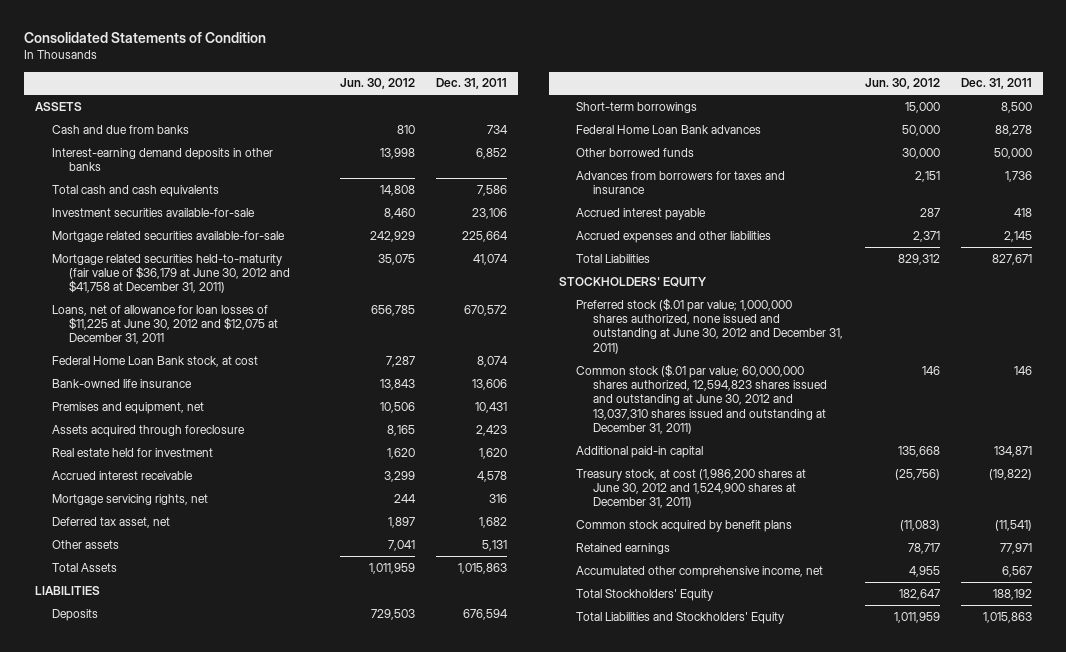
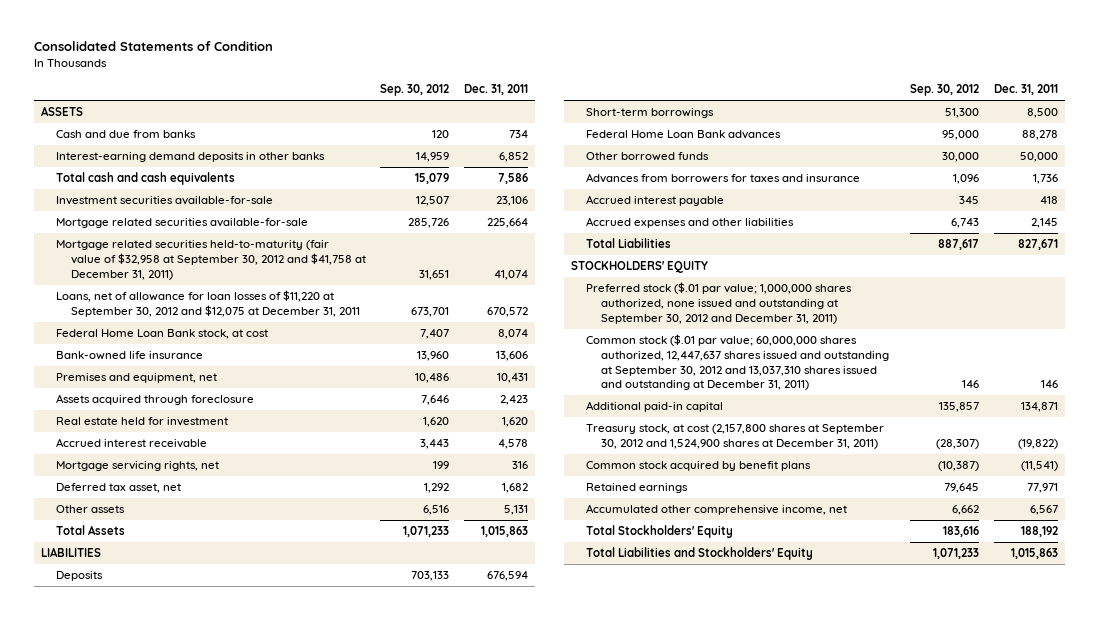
[339,78,415,90] Jun. 30, 2012 -> none
none -> [380,84,450,97] Sep. 30, 2012
[51,253,290,294] Mortgage related securities held-to-maturity (fair value of $36,179 at June 30, 2012 and $41,758 at December 31, 2011) -> [55,240,366,280] Mortgage related securities held-to-maturity (fair value of $32,958 at September 30, 2012 and $41,758 at December 31, 2011)
[51,304,278,345] Loans, net of allowance for loan losses of $11,225 at June 30, 2012 and $12,075 at December 31, 2011 -> [55,290,360,317] Loans, net of allowance for loan losses of $11,220 at September 30, 2012 and $12,075 at December 31, 2011
[576,297,844,354] Preferred stock ($.01 par value; 1,000,000 shares authorized, none issued and outstanding at June 30, 2012 and December 31, 2011) -> [585,282,852,324] Preferred stock ($.01 par value; 1,000,000 shares authorized, none issued and outstanding at September 30, 2012 and December 31, 2011)
[576,363,828,434] Common stock ($.01 par value; 60,000,000 shares authorized, 12,594,823 shares issued and outstanding at June 30, 2012 and 13,037,310 shares issued and outstanding at December 31, 2011) -> [585,334,889,391] Common stock ($.01 par value; 60,000,000 shares authorized, 12,447,637 shares issued and outstanding at September 30, 2012 and 13,037,310 shares issued and outstanding at December 31, 2011)
[576,468,807,509] Treasury stock, at cost (1,986,200 shares at June 30, 2012 and 1,524,900 shares at December 31, 2011) -> [585,424,884,449] Treasury stock, at cost (2,157,800 shares at September 30, 2012 and 1,524,900 shares at December 31, 2011)

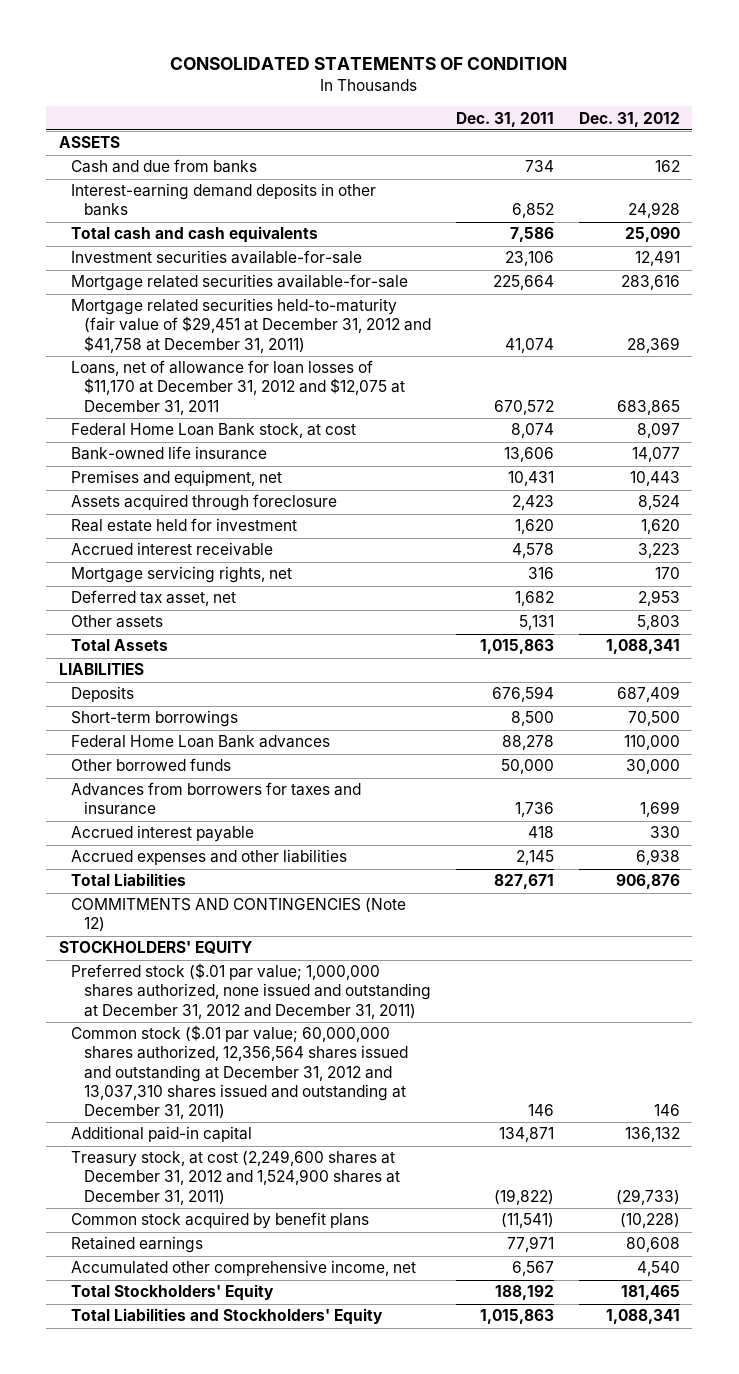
[33,41,273,52] Consolidated Statements of Condition -> [170,57,568,71] CONSOLIDATED STATEMENTS OF CONDITION
[380,84,450,97] Sep. 30, 2012 -> none
none -> [578,111,680,127] Dec. 31, 2012
[55,240,366,280] Mortgage related securities held-to-maturity (fair value of $32,958 at September 30, 2012 and $41,758 at December 31, 2011) -> [71,298,431,353] Mortgage related securities held-to-maturity (fair value of $29,451 at December 31, 2012 and $41,758 at December 31, 2011)
[55,290,360,317] Loans, net of allowance for loan losses of $11,220 at September 30, 2012 and $12,075 at December 31, 2011 -> [71,360,405,415] Loans, net of allowance for loan losses of $11,170 at December 31, 2012 and $12,075 at December 31, 2011
none -> [71,898,407,933] COMMITMENTS AND CONTINGENCIES (Note 12)
[585,282,852,324] Preferred stock ($.01 par value; 1,000,000 shares authorized, none issued and outstanding at September 30, 2012 and December 31, 2011) -> [71,963,431,1019] Preferred stock ($.01 par value; 1,000,000 shares authorized, none issued and outstanding at December 31, 2012 and December 31, 2011)
[585,334,889,391] Common stock ($.01 par value; 60,000,000 shares authorized, 12,447,637 shares issued and outstanding at September 30, 2012 and 13,037,310 shares issued and outstanding at December 31, 2011) -> [71,1025,408,1119] Common stock ($.01 par value; 60,000,000 shares authorized, 12,356,564 shares issued and outstanding at December 31, 2012 and 13,037,310 shares issued and outstanding at December 31, 2011)
[585,424,884,449] Treasury stock, at cost (2,157,800 shares at September 30, 2012 and 1,524,900 shares at December 31, 2011) -> [71,1150,400,1205] Treasury stock, at cost (2,249,600 shares at December 31, 2012 and 1,524,900 shares at December 31, 2011)

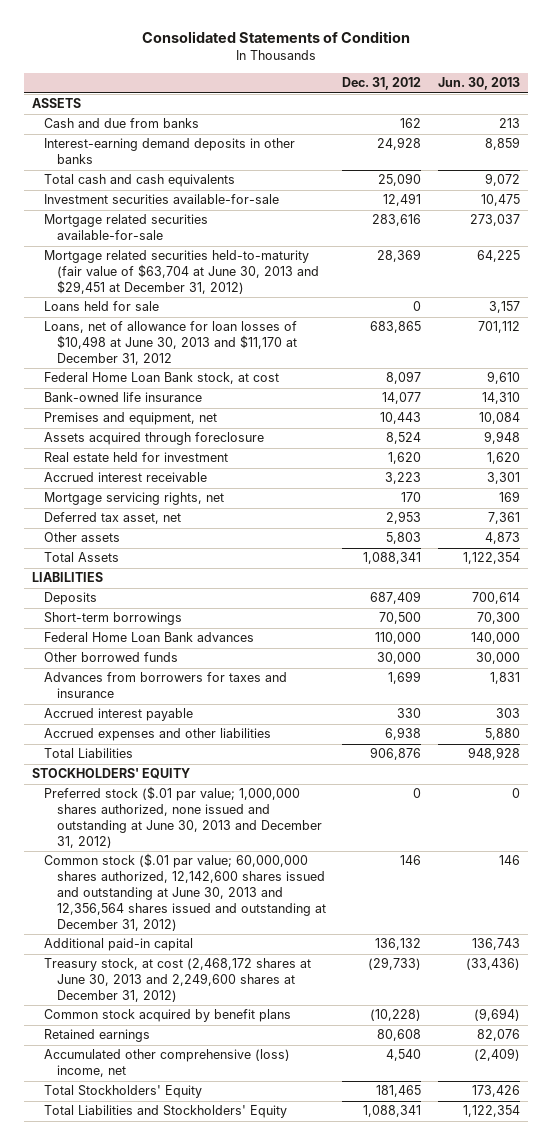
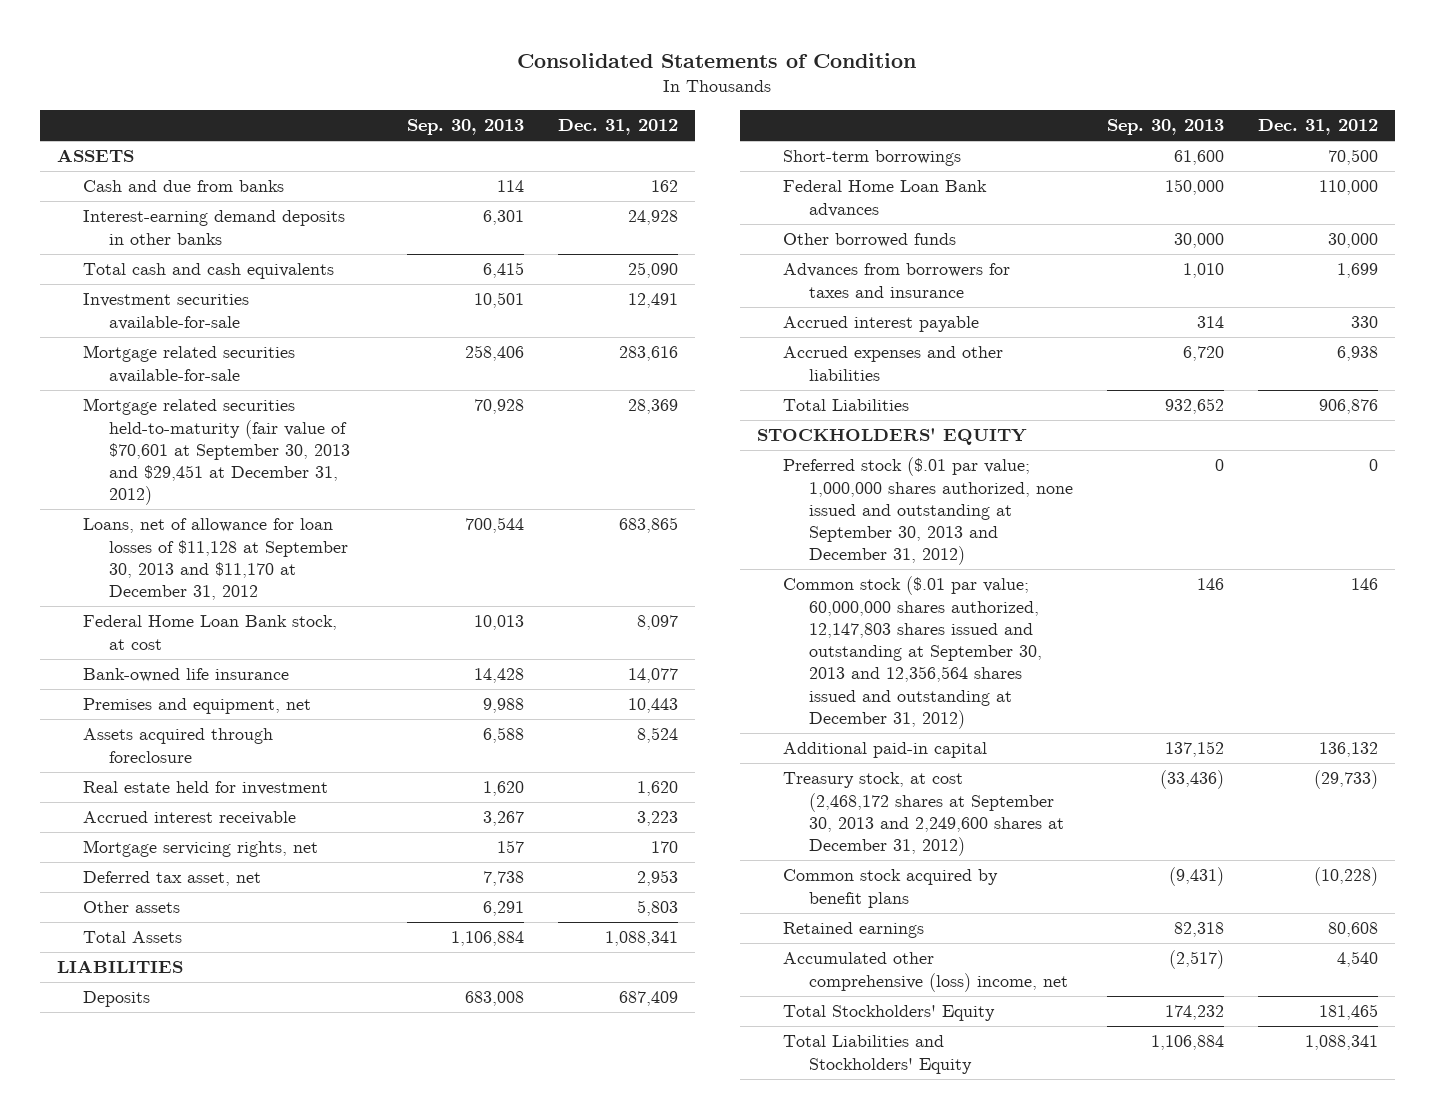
[437,77,520,91] Jun. 30, 2013 -> none
none -> [407,119,525,136] Sep. 30, 2013
[44,301,160,312] Loans held for sale -> none
[44,250,320,295] Mortgage related securities held-to-maturity (fair value of $63,704 at June 30, 2013 and $29,451 at December 31, 2012) -> [83,398,351,506] Mortgage related securities held-to-maturity (fair value of $70,601 at September 30, 2013 and $29,451 at December 31, 2012)
[44,321,298,366] Loans, net of allowance for loan losses of $10,498 at June 30, 2013 and $11,170 at December 31, 2012 -> [83,518,349,601] Loans, net of allowance for loan losses of $11,128 at September 30, 2013 and $11,170 at December 31, 2012
[44,786,323,849] Preferred stock ($.01 par value; 1,000,000 shares authorized, none issued and outstanding at June 30, 2013 and December 31, 2012) -> [782,457,1073,566] Preferred stock ($.01 par value; 1,000,000 shares authorized, none issued and outstanding at September 30, 2013 and December 31, 2012)
[44,853,327,932] Common stock ($.01 par value; 60,000,000 shares authorized, 12,142,600 shares issued and outstanding at June 30, 2013 and 12,356,564 shares issued and outstanding at December 31, 2012) -> [782,576,1042,729] Common stock ($.01 par value; 60,000,000 shares authorized, 12,147,803 shares issued and outstanding at September 30, 2013 and 12,356,564 shares issued and outstanding at December 31, 2012)
[44,958,312,1003] Treasury stock, at cost (2,468,172 shares at June 30, 2013 and 2,249,600 shares at December 31, 2012) -> [782,772,1064,857] Treasury stock, at cost (2,468,172 shares at September 30, 2013 and 2,249,600 shares at December 31, 2012)

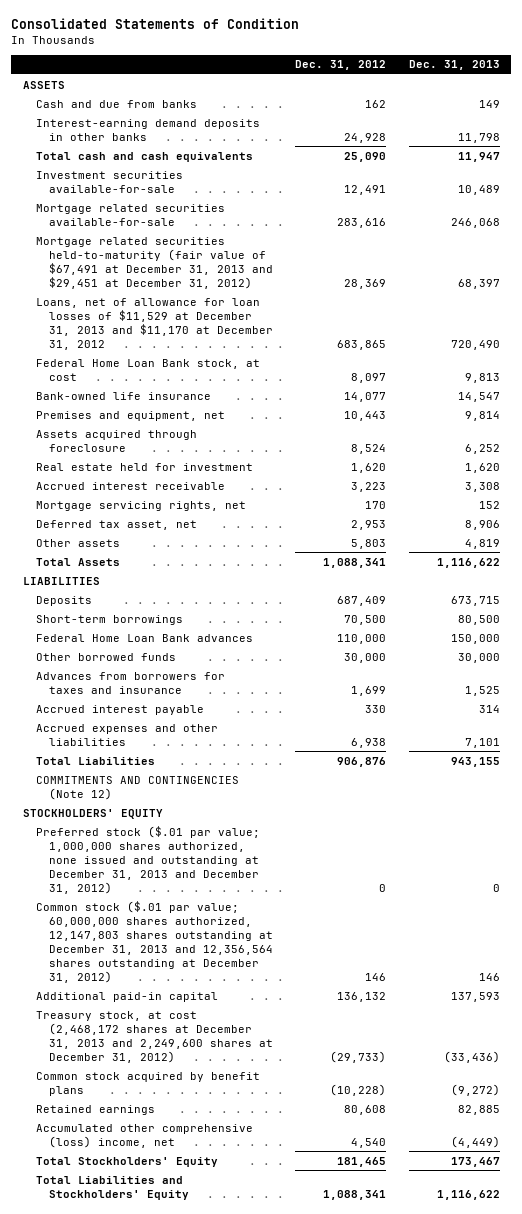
[407,119,525,136] Sep. 30, 2013 -> none
none -> [408,60,500,71] Dec. 31, 2013
[83,398,351,506] Mortgage related securities held-to-maturity (fair value of $70,601 at September 30, 2013 and $29,451 at December 31, 2012) -> [35,236,274,289] Mortgage related securities held-to-maturity (fair value of $67,491 at December 31, 2013 and $29,451 at December 31, 2012)
[83,518,349,601] Loans, net of allowance for loan losses of $11,128 at September 30, 2013 and $11,170 at December 31, 2012 -> [35,297,274,350] Loans, net of allowance for loan losses of $11,529 at December 31, 2013 and $11,170 at December 31, 2012
none -> [35,775,239,800] COMMITMENTS AND CONTINGENCIES (Note 12)
[782,457,1073,566] Preferred stock ($.01 par value; 1,000,000 shares authorized, none issued and outstanding at September 30, 2013 and December 31, 2012) -> [35,825,260,894] Preferred stock ($.01 par value; 1,000,000 shares authorized, none issued and outstanding at December 31, 2013 and December 31, 2012)
[782,576,1042,729] Common stock ($.01 par value; 60,000,000 shares authorized, 12,147,803 shares issued and outstanding at September 30, 2013 and 12,356,564 shares issued and outstanding at December 31, 2012) -> [35,900,274,983] Common stock ($.01 par value; 60,000,000 shares authorized, 12,147,803 shares outstanding at December 31, 2013 and 12,356,564 shares outstanding at December 31, 2012)
[782,772,1064,857] Treasury stock, at cost (2,468,172 shares at September 30, 2013 and 2,249,600 shares at December 31, 2012) -> [35,1010,274,1063] Treasury stock, at cost (2,468,172 shares at December 31, 2013 and 2,249,600 shares at December 31, 2012)

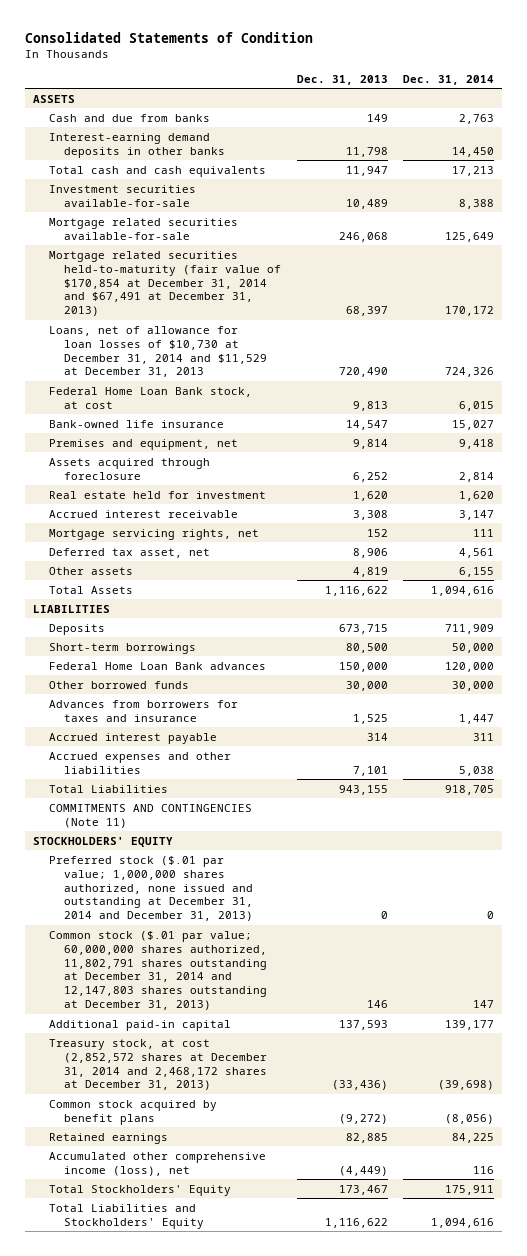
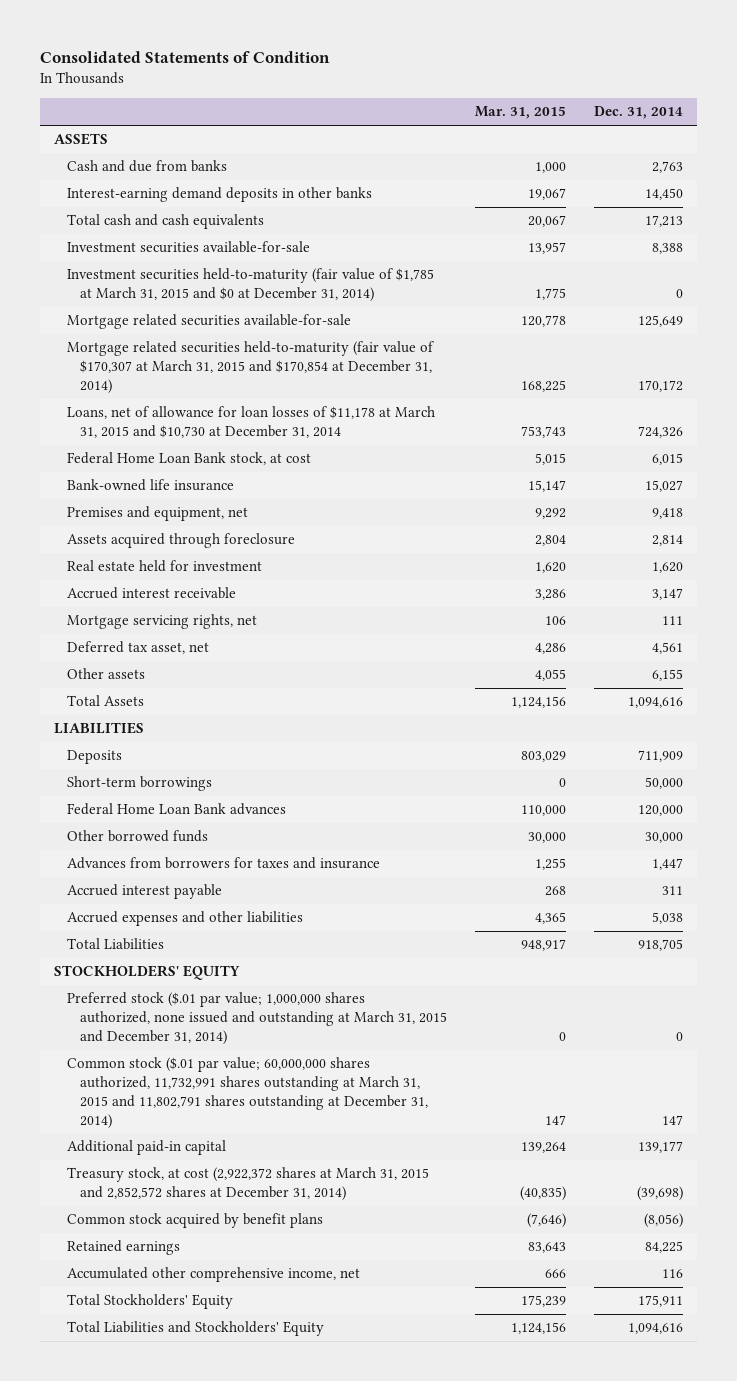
[296,74,388,85] Dec. 31, 2013 -> none
none -> [474,106,566,120] Mar. 31, 2015
none -> [66,268,434,303] Investment securities held-to-maturity (fair value of $1,785 at March 31, 2015 and $0 at December 31, 2014)
[48,250,282,317] Mortgage related securities held-to-maturity (fair value of $170,854 at December 31, 2014 and $67,491 at December 31, 2013) -> [66,341,434,394] Mortgage related securities held-to-maturity (fair value of $170,307 at March 31, 2015 and $170,854 at December 31, 2014)
[48,325,268,378] Loans, net of allowance for loan losses of $10,730 at December 31, 2014 and $11,529 at December 31, 2013 -> [66,406,435,439] Loans, net of allowance for loan losses of $11,178 at March 31, 2015 and $10,730 at December 31, 2014
[48,803,252,828] COMMITMENTS AND CONTINGENCIES (Note 11) -> none
[48,855,254,922] Preferred stock ($.01 par value; 1,000,000 shares authorized, none issued and outstanding at December 31, 2014 and December 31, 2013) -> [66,992,447,1045] Preferred stock ($.01 par value; 1,000,000 shares authorized, none issued and outstanding at March 31, 2015 and December 31, 2014)
[48,930,268,1011] Common stock ($.01 par value; 60,000,000 shares authorized, 11,802,791 shares outstanding at December 31, 2014 and 12,147,803 shares outstanding at December 31, 2013) -> [66,1057,428,1129] Common stock ($.01 par value; 60,000,000 shares authorized, 11,732,991 shares outstanding at March 31, 2015 and 11,802,791 shares outstanding at December 31, 2014)
[48,1038,268,1091] Treasury stock, at cost (2,852,572 shares at December 31, 2014 and 2,468,172 shares at December 31, 2013) -> [66,1167,429,1202] Treasury stock, at cost (2,922,372 shares at March 31, 2015 and 2,852,572 shares at December 31, 2014)
[48,1151,266,1176] Accumulated other comprehensive income (loss), net -> [66,1267,360,1283] Accumulated other comprehensive income, net

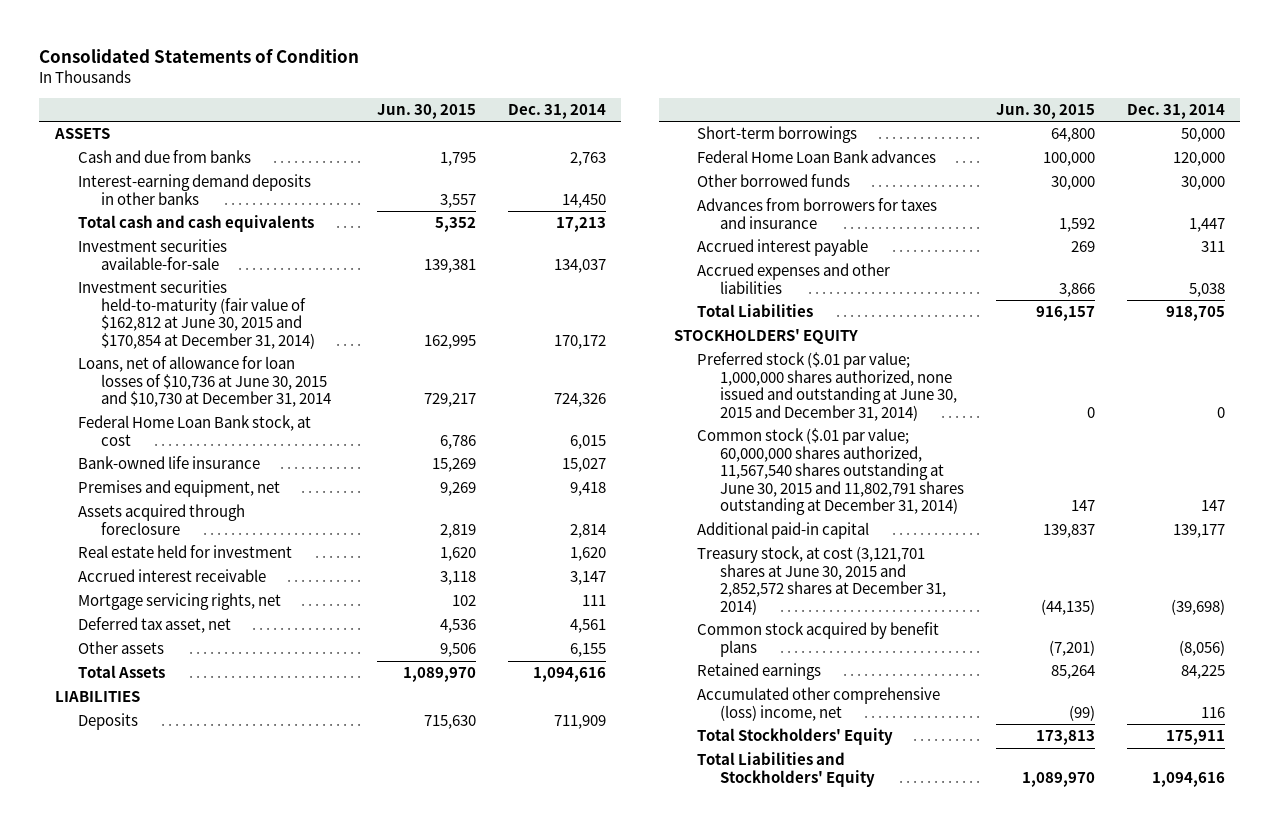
[474,106,566,120] Mar. 31, 2015 -> none
none -> [376,103,476,119] Jun. 30, 2015
[66,268,434,303] Investment securities held-to-maturity (fair value of $1,785 at March 31, 2015 and $0 at December 31, 2014) -> none
[66,314,351,330] Mortgage related securities available-for-sale -> none
[652,243,684,255] 8,388 -> [553,258,606,273] 134,037
[66,341,434,394] Mortgage related securities held-to-maturity (fair value of $170,307 at March 31, 2015 and $170,854 at December 31, 2014) -> [78,280,316,349] Investment securities held-to-maturity (fair value of $162,812 at June 30, 2015 and $170,854 at December 31, 2014)
[66,406,435,439] Loans, net of allowance for loan losses of $11,178 at March 31, 2015 and $10,730 at December 31, 2014 -> [78,356,332,408] Loans, net of allowance for loan losses of $10,736 at June 30, 2015 and $10,730 at December 31, 2014
[66,992,447,1045] Preferred stock ($.01 par value; 1,000,000 shares authorized, none issued and outstanding at March 31, 2015 and December 31, 2014) -> [697,352,958,421] Preferred stock ($.01 par value; 1,000,000 shares authorized, none issued and outstanding at June 30, 2015 and December 31, 2014)
[66,1057,428,1129] Common stock ($.01 par value; 60,000,000 shares authorized, 11,732,991 shares outstanding at March 31, 2015 and 11,802,791 shares outstanding at December 31, 2014) -> [697,428,965,516] Common stock ($.01 par value; 60,000,000 shares authorized, 11,567,540 shares outstanding at June 30, 2015 and 11,802,791 shares outstanding at December 31, 2014)
[66,1167,429,1202] Treasury stock, at cost (2,922,372 shares at March 31, 2015 and 2,852,572 shares at December 31, 2014) -> [697,546,947,615] Treasury stock, at cost (3,121,701 shares at June 30, 2015 and 2,852,572 shares at December 31, 2014)
[66,1267,360,1283] Accumulated other comprehensive income, net -> [697,687,941,721] Accumulated other comprehensive (loss) income, net

